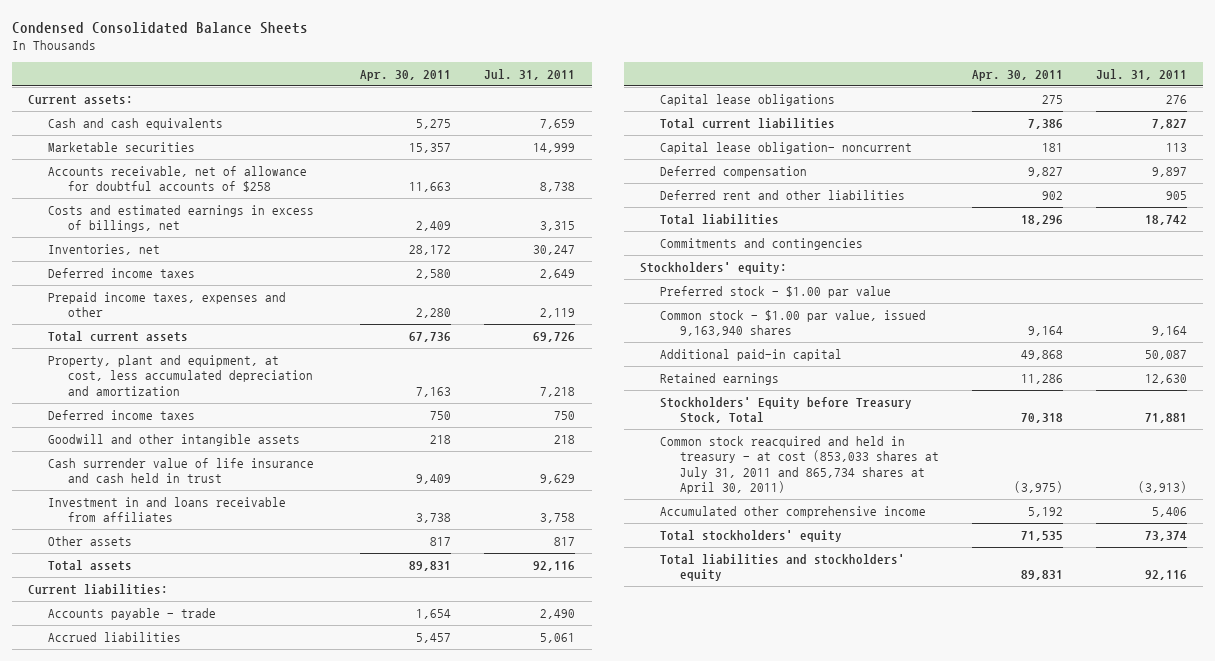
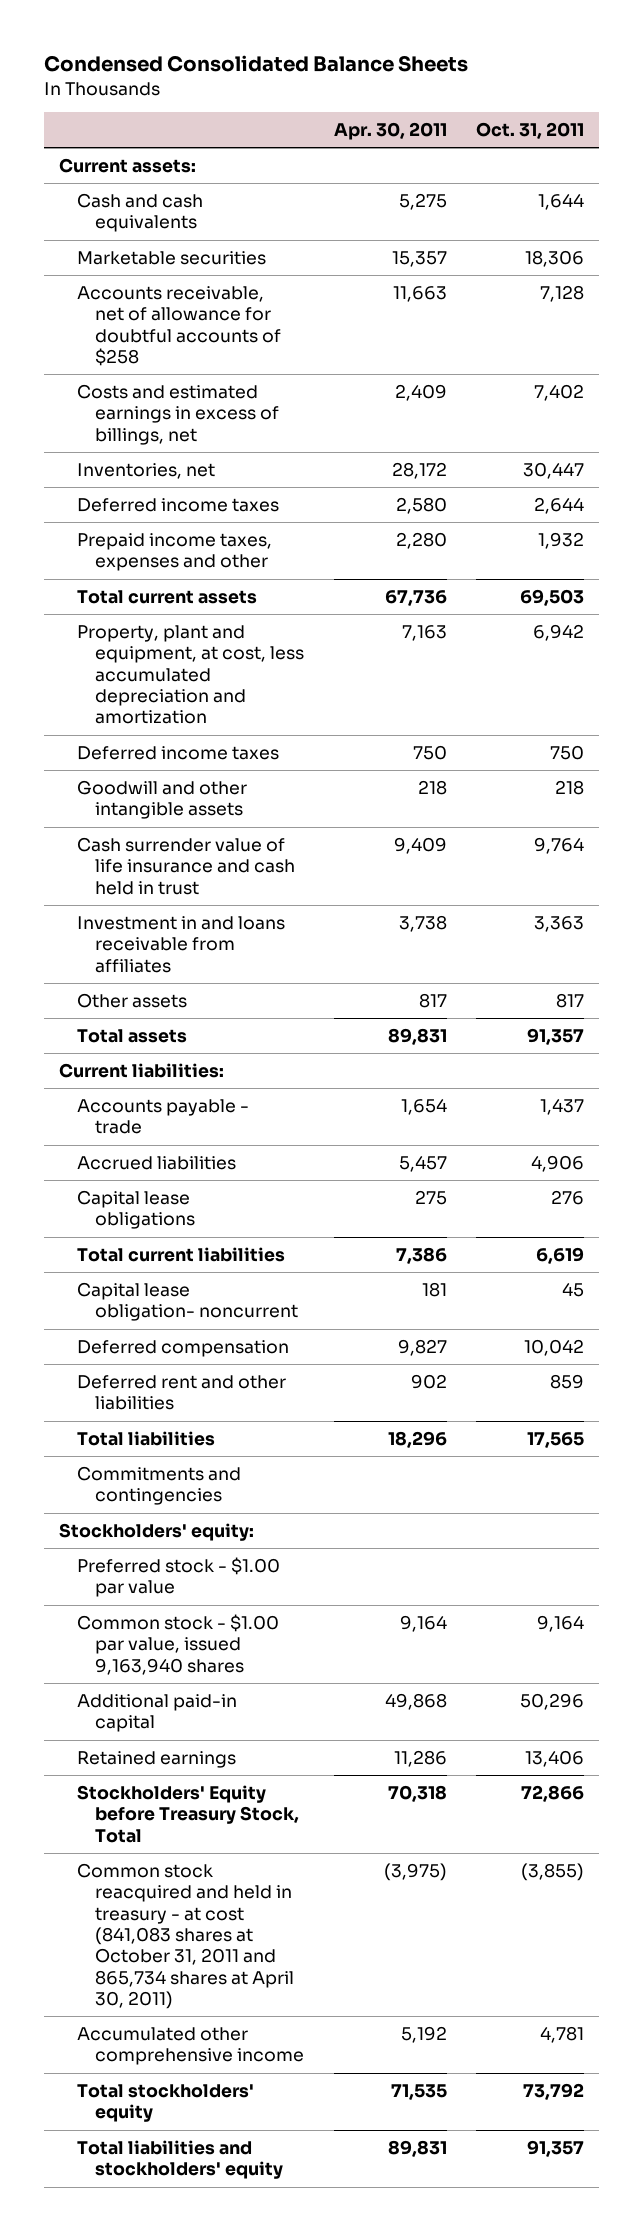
[484,68,576,80] Jul. 31, 2011 -> none
none -> [476,121,585,139] Oct. 31, 2011
[660,435,939,495] Common stock reacquired and held in treasury - at cost (853,033 shares at July 31, 2011 and 865,734 shares at April 30, 2011) -> [77,1862,295,2010] Common stock reacquired and held in treasury - at cost (841,083 shares at October 31, 2011 and 865,734 shares at April 30, 2011)

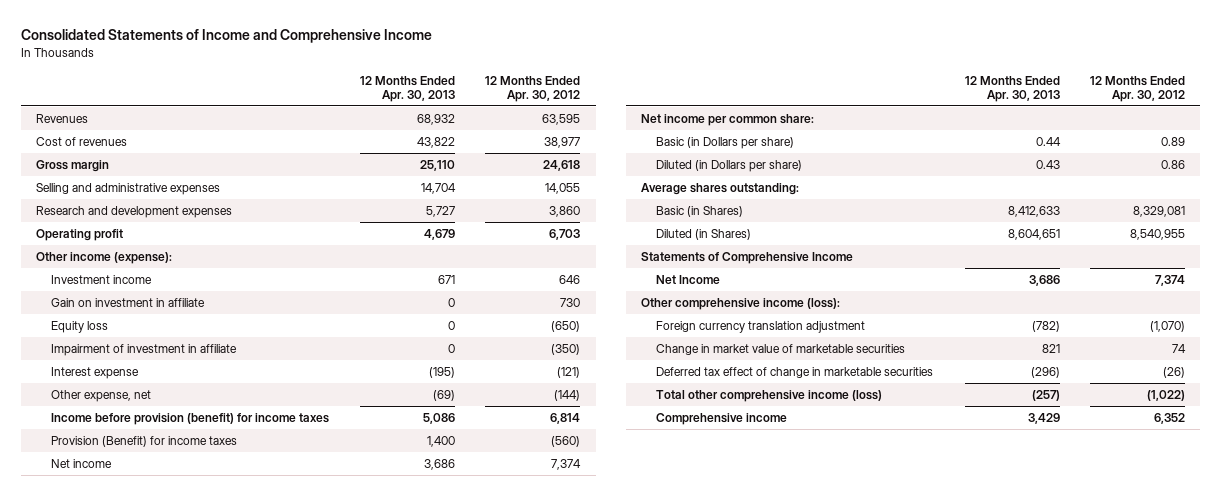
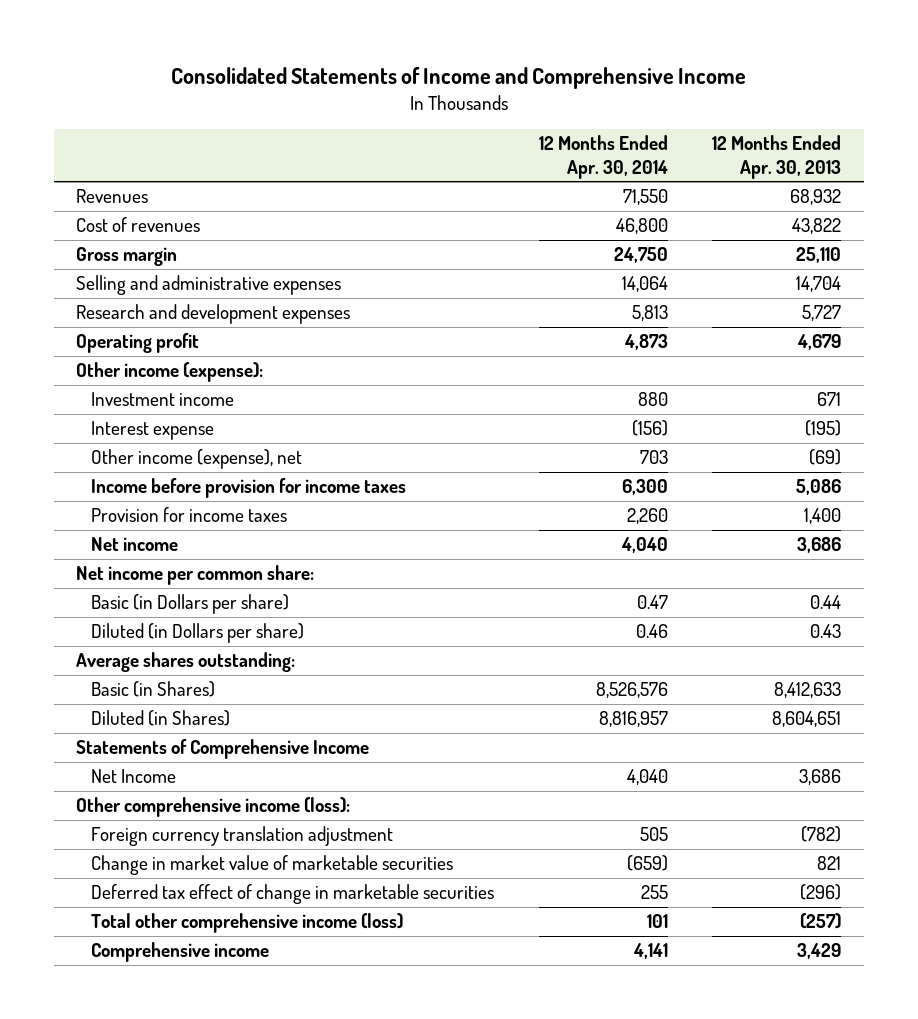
[485,75,581,102] 12 Months Ended Apr. 30, 2012 -> none
none -> [538,135,668,179] 12 Months Ended Apr. 30, 2014
[51,297,206,307] Gain on investment in affiliate -> none
[51,320,109,333] Equity loss -> none
[51,343,238,356] Impairment of investment in affiliate -> none
[51,389,152,402] Other expense, net -> [90,449,302,470] Other income (expense), net
[51,412,330,425] Income before provision (benefit) for income taxes -> [90,478,406,499] Income before provision for income taxes
[51,435,238,447] Provision (Benefit) for income taxes -> [90,507,287,523] Provision for income taxes

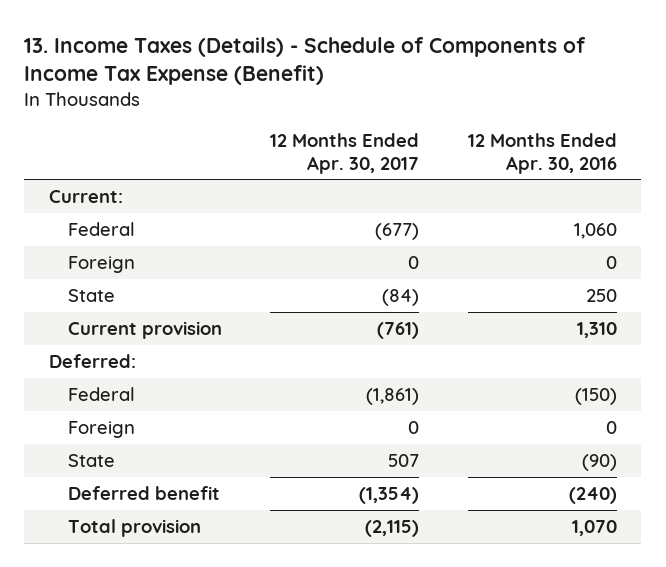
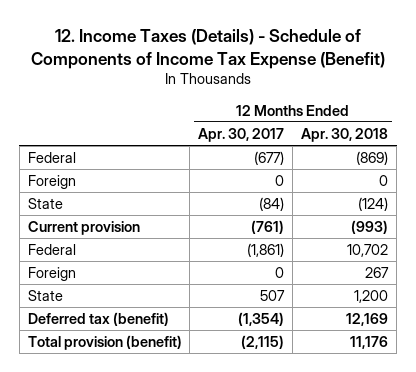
[24,36,587,86] 13. Income Taxes (Details) - Schedule of Components of Income Tax Expense (Benefit) -> [30,28,385,69] 12. Income Taxes (Details) - Schedule of Components of Income Tax Expense (Benefit)
[468,132,618,174] 12 Months Ended Apr. 30, 2016 -> none
none -> [301,127,389,142] Apr. 30, 2018
[48,189,123,203] Current: -> none
[48,353,136,368] Deferred: -> none
[67,485,220,500] Deferred benefit -> [27,311,169,326] Deferred tax (benefit)
[67,518,201,537] Total provision -> [27,334,182,350] Total provision (benefit)

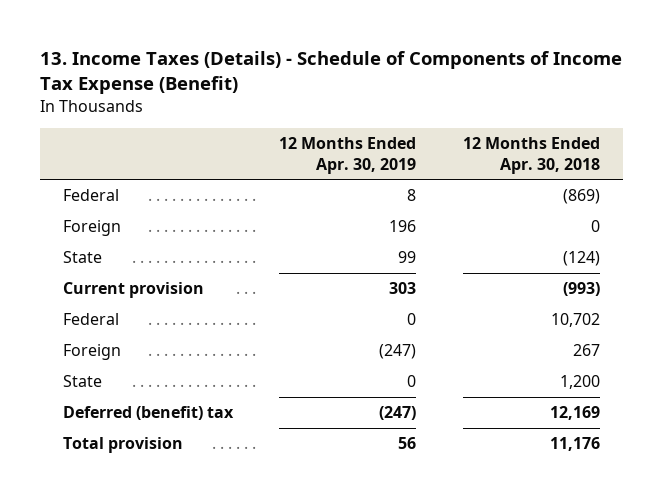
[30,28,385,69] 12. Income Taxes (Details) - Schedule of Components of Income Tax Expense (Benefit) -> [40,51,623,94] 13. Income Taxes (Details) - Schedule of Components of Income Tax Expense (Benefit)
[198,127,285,142] Apr. 30, 2017 -> none
none -> [279,136,417,174] 12 Months Ended Apr. 30, 2019
[27,311,169,326] Deferred tax (benefit) -> [63,406,235,421] Deferred (benefit) tax
[27,334,182,350] Total provision (benefit) -> [63,437,184,454] Total provision

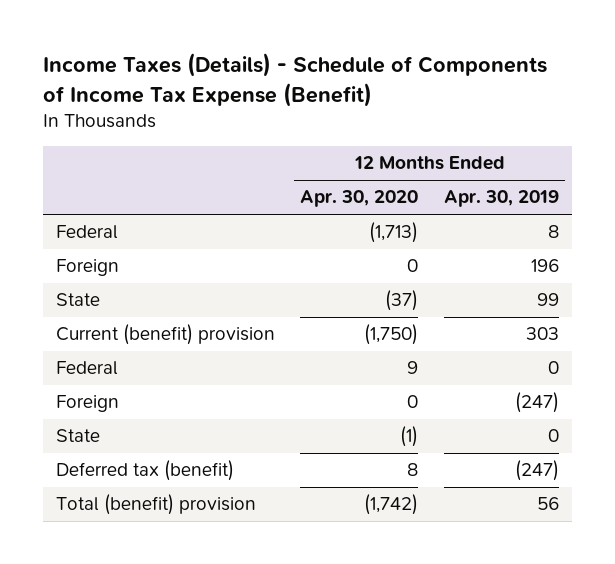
[40,51,623,94] 13. Income Taxes (Details) - Schedule of Components of Income Tax Expense (Benefit) -> [43,53,548,107] Income Taxes (Details) - Schedule of Components of Income Tax Expense (Benefit)
[462,136,600,174] 12 Months Ended Apr. 30, 2018 -> none
none -> [300,190,419,208] Apr. 30, 2020
[63,282,205,299] Current provision -> [55,324,275,346] Current (benefit) provision
[63,406,235,421] Deferred (benefit) tax -> [55,460,234,482] Deferred tax (benefit)
[63,437,184,454] Total provision -> [55,494,256,516] Total (benefit) provision

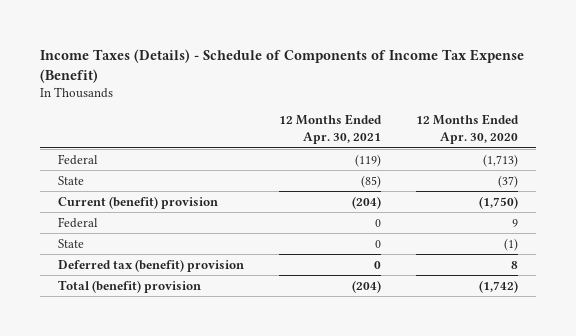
[443,190,559,208] Apr. 30, 2019 -> none
none -> [279,114,383,145] 12 Months Ended Apr. 30, 2021
[55,259,119,277] Foreign -> none
[55,395,119,413] Foreign -> none
[55,460,234,482] Deferred tax (benefit) -> [57,258,244,272] Deferred tax (benefit) provision

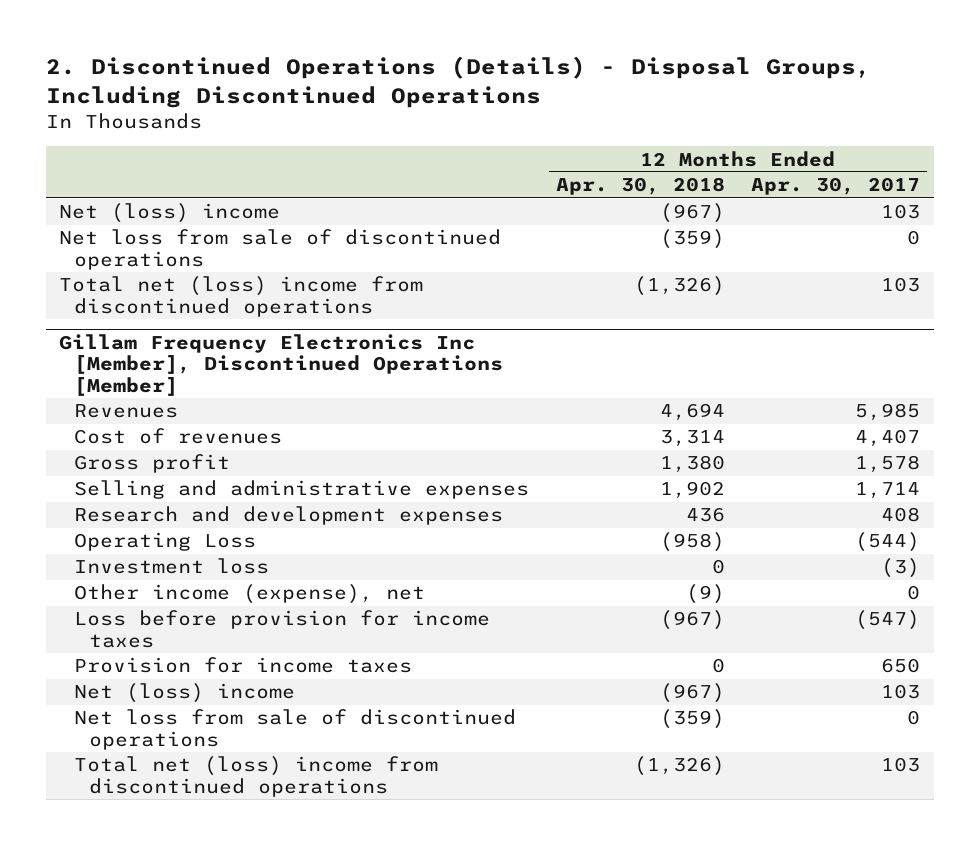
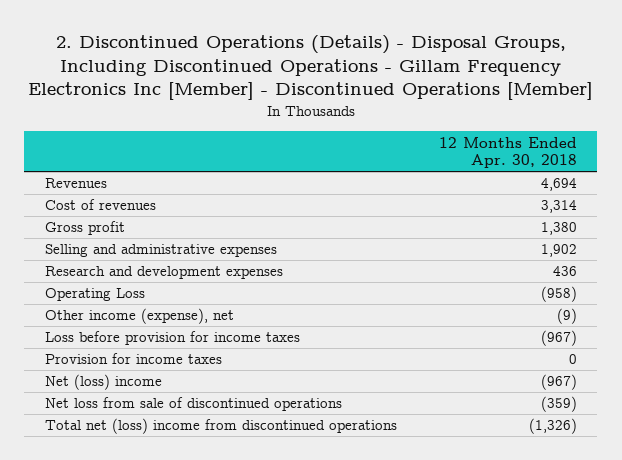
[45,56,871,108] 2. Discontinued Operations (Details) - Disposal Groups, Including Discontinued Operations -> [27,35,593,101] 2. Discontinued Operations (Details) - Disposal Groups, Including Discontinued Operations - Gillam Frequency Electronics Inc [Member] - Discontinued Operations [Member]
[751,177,921,196] Apr. 30, 2017 -> none
[59,203,281,224] Net (loss) income -> none
[59,229,502,270] Net loss from sale of discontinued operations -> none
[59,276,424,317] Total net (loss) income from discontinued operations -> none
[59,333,503,396] Gillam Frequency Electronics Inc [Member], Discontinued Operations [Member] -> none
[73,558,269,575] Investment loss -> none

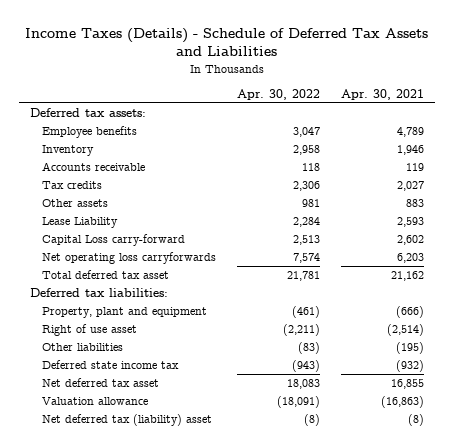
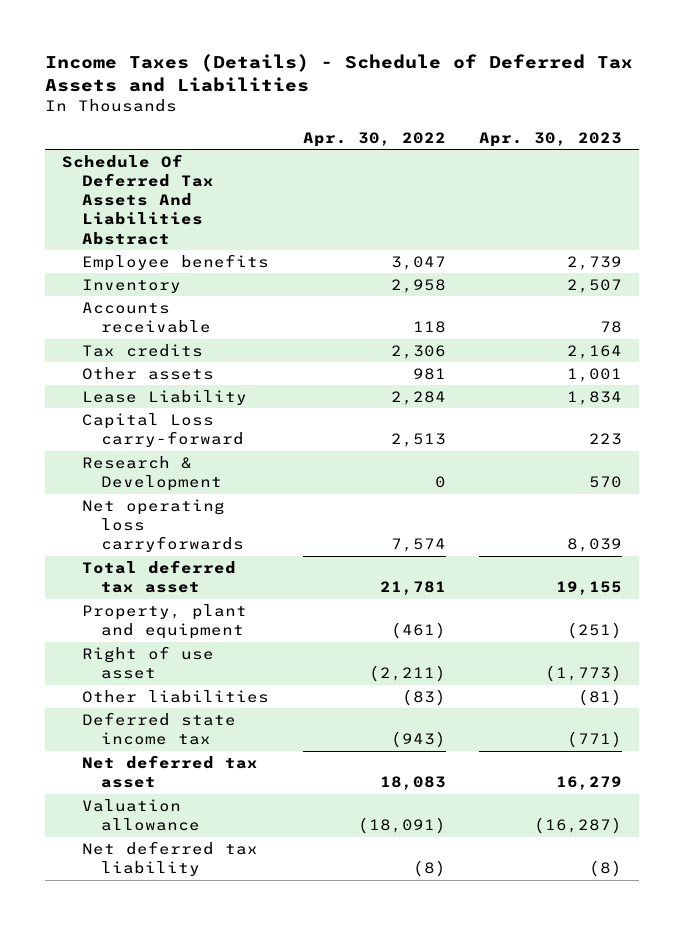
[341,88,425,100] Apr. 30, 2021 -> none
none -> [479,131,623,147] Apr. 30, 2023
[29,108,146,118] Deferred tax assets: -> none
none -> [61,153,214,245] Schedule Of Deferred Tax Assets And Liabilities Abstract
none -> [81,455,223,492] Research & Development
[29,288,168,298] Deferred tax liabilities: -> none
[41,414,212,427] Net deferred tax (liability) asset -> [81,840,258,877] Net deferred tax liability

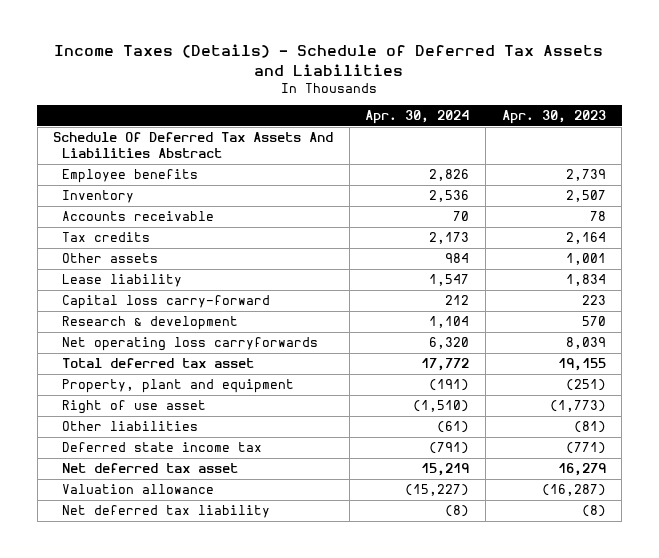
[302,131,446,147] Apr. 30, 2022 -> none
none -> [365,110,470,125] Apr. 30, 2024
[81,389,247,405] Lease Liability -> [62,274,183,288] Lease liability
[81,412,245,448] Capital Loss carry-forward -> [62,295,271,310] Capital loss carry-forward
[81,455,223,492] Research & Development -> [62,316,239,331] Research & development

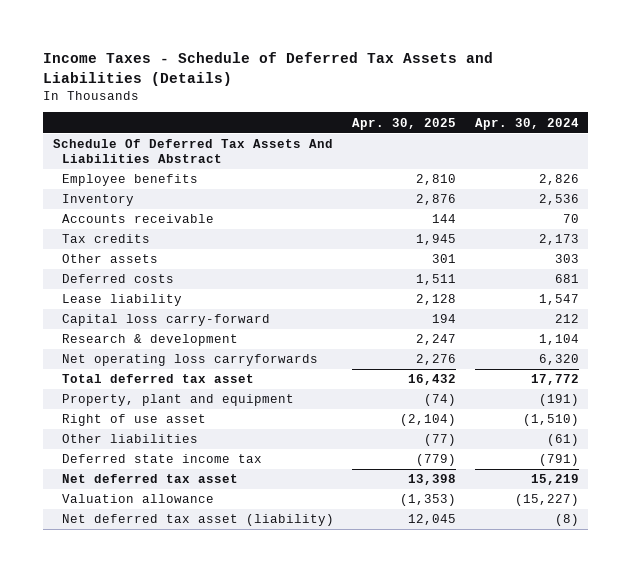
[54,44,604,76] Income Taxes (Details) - Schedule of Deferred Tax Assets and Liabilities -> [43,51,494,86] Income Taxes - Schedule of Deferred Tax Assets and Liabilities (Details)
[501,110,606,125] Apr. 30, 2023 -> none
none -> [352,117,457,130] Apr. 30, 2025
[445,253,470,264] 984 -> [554,254,579,264] 303
none -> [61,274,174,284] Deferred costs
[62,505,271,519] Net deferred tax liability -> [61,514,334,527] Net deferred tax asset (liability)

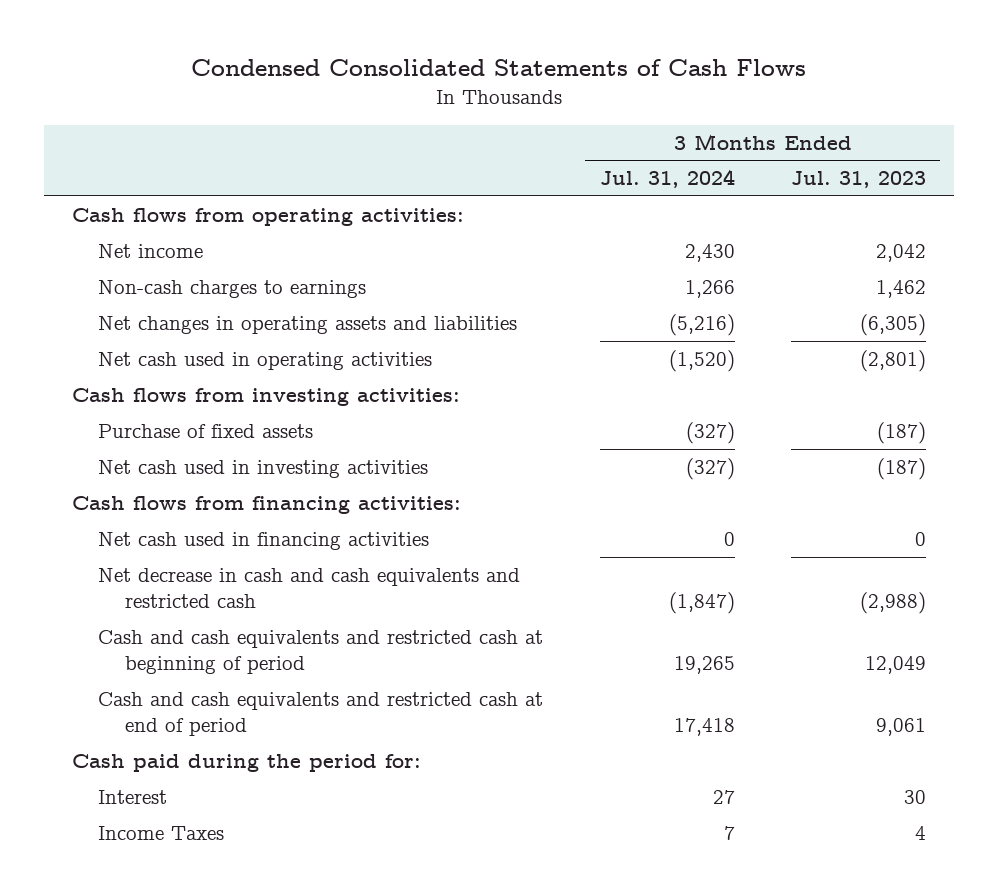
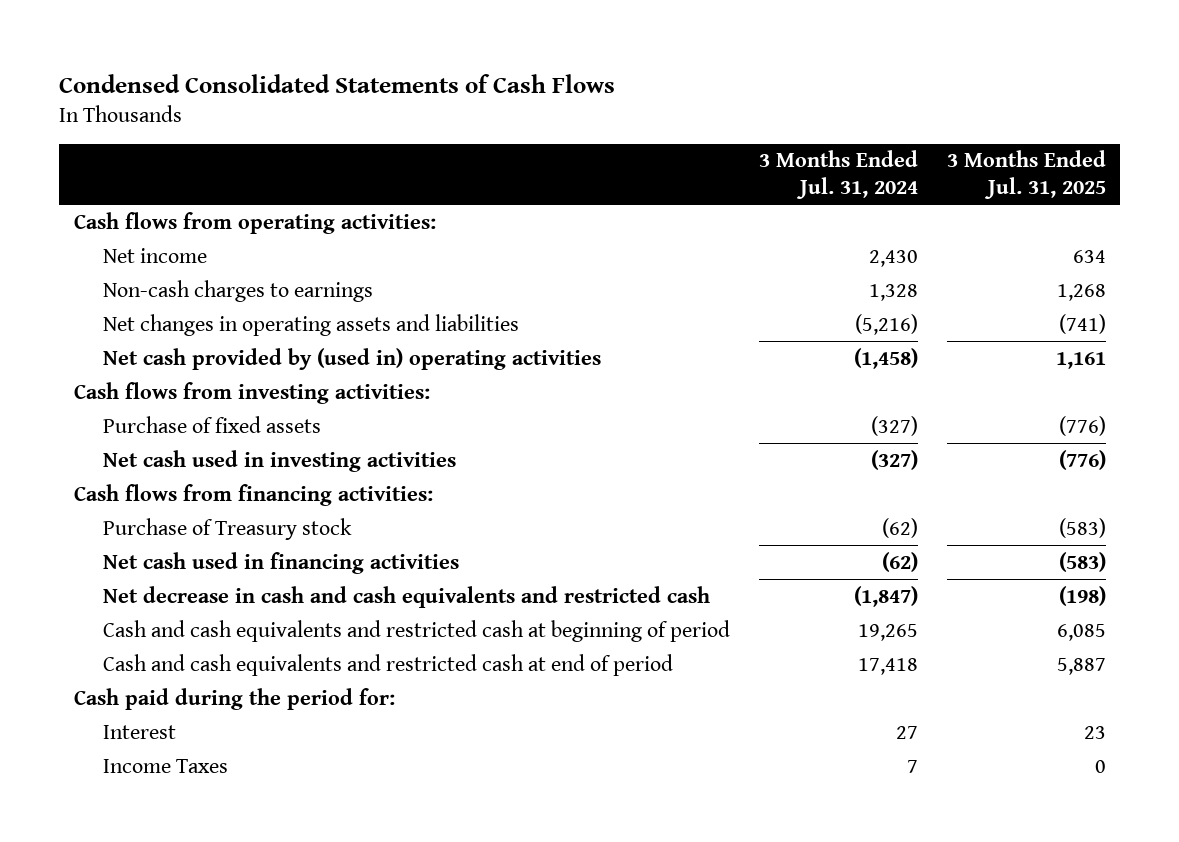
[790,171,926,189] Jul. 31, 2023 -> none
none -> [946,150,1106,200] 3 Months Ended Jul. 31, 2025
[684,279,735,298] 1,266 -> [868,283,918,301] 1,328
[98,351,433,370] Net cash used in operating activities -> [102,347,601,370] Net cash provided by (used in) operating activities
[668,349,735,372] (1,520) -> [853,347,918,369] (1,458)
none -> [102,517,352,540] Purchase of Treasury stock
[723,531,735,546] 0 -> [881,551,918,572] (62)

